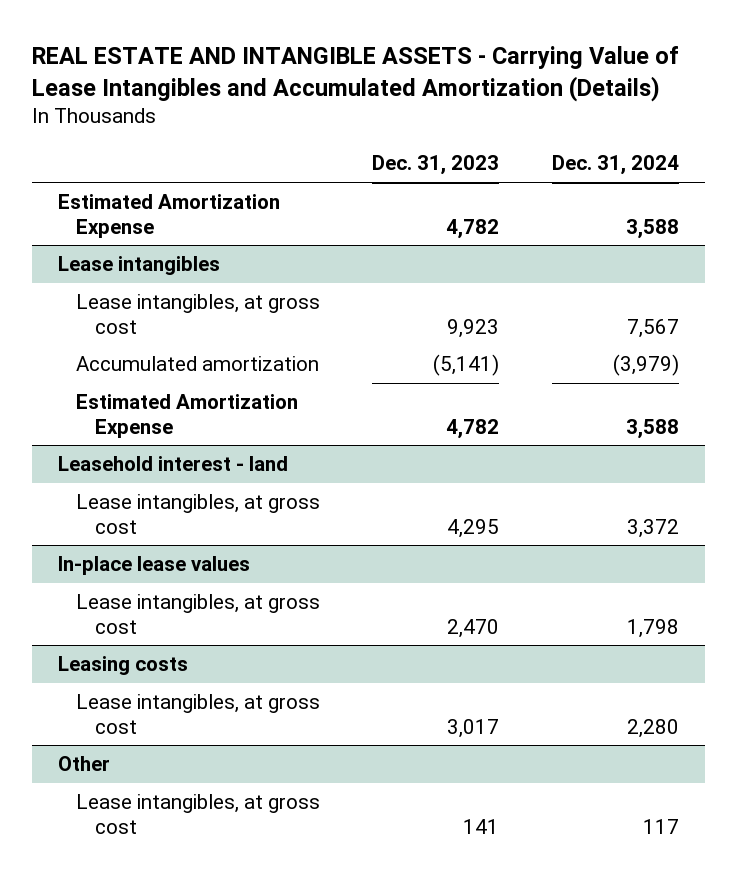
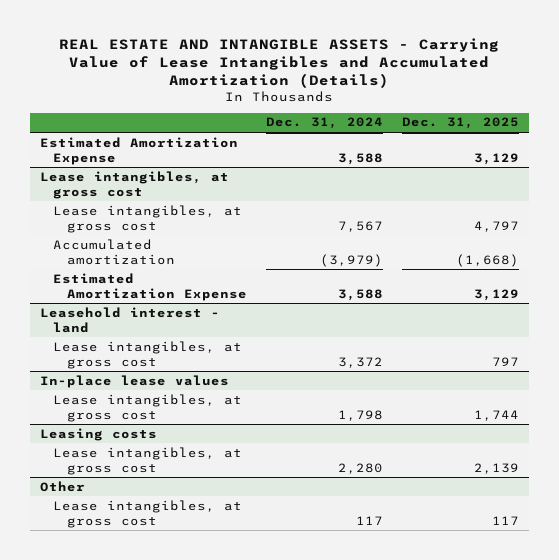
[372,155,500,176] Dec. 31, 2023 -> none
none -> [402,117,520,130] Dec. 31, 2025
[57,256,220,276] Lease intangibles -> [39,170,229,199] Lease intangibles, at gross cost

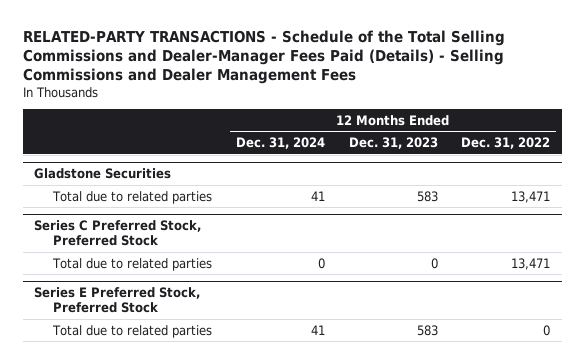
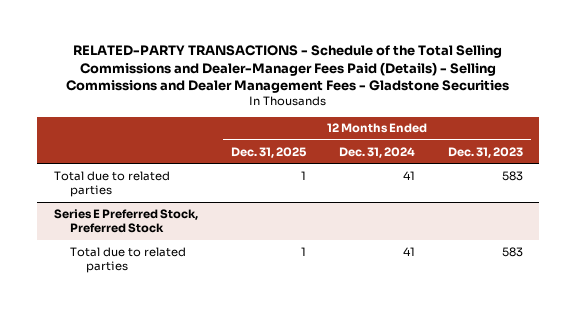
[22,29,505,85] RELATED-PARTY TRANSACTIONS - Schedule of the Total Selling Commissions and Dealer-Manager Fees Paid (Details) - Selling Commissions and Dealer Management Fees -> [66,44,510,94] RELATED-PARTY TRANSACTIONS - Schedule of the Total Selling Commissions and Dealer-Manager Fees Paid (Details) - Selling Commissions and Dealer Management Fees - Gladstone Securities
[461,137,551,150] Dec. 31, 2022 -> none
none -> [230,146,307,158] Dec. 31, 2025
[34,168,172,180] Gladstone Securities -> none
[34,220,202,247] Series C Preferred Stock, Preferred Stock -> none
[52,257,213,271] Total due to related parties -> none

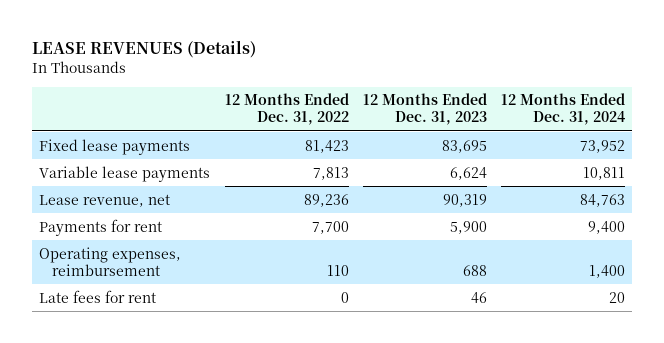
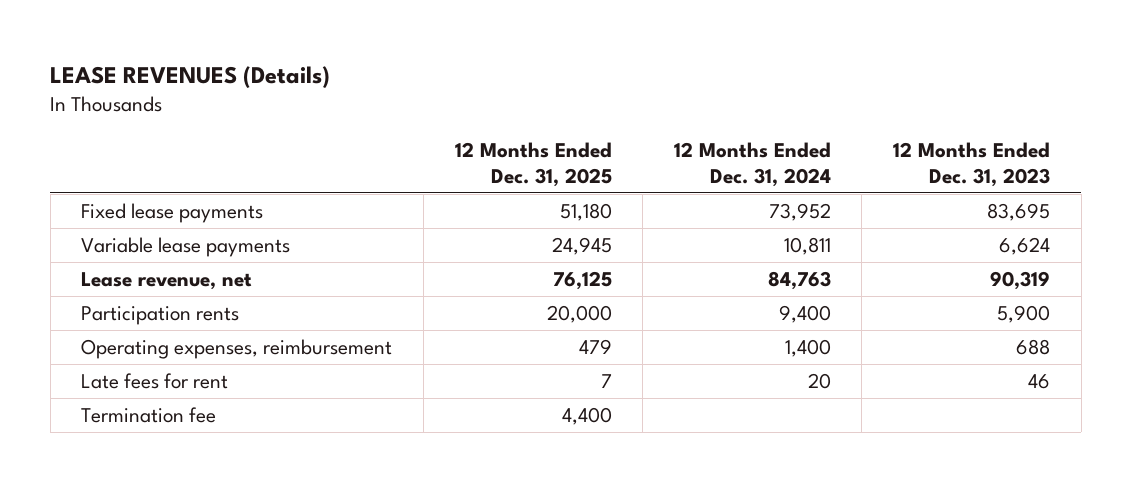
[224,93,349,126] 12 Months Ended Dec. 31, 2022 -> none
none -> [454,141,612,187] 12 Months Ended Dec. 31, 2025
[39,218,163,236] Payments for rent -> [81,306,240,326] Participation rents
none -> [81,407,217,424] Termination fee

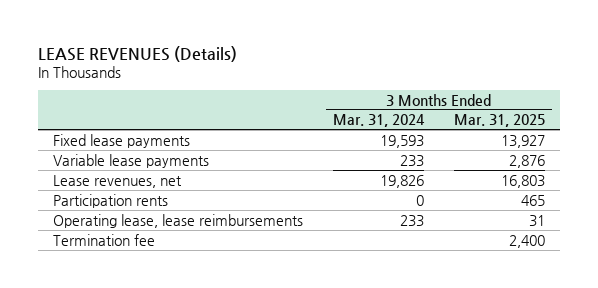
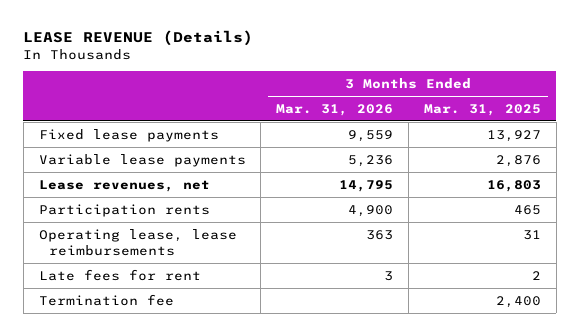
[38,45,238,62] LEASE REVENUES (Details) -> [23,30,254,47] LEASE REVENUE (Details)
[333,114,426,128] Mar. 31, 2024 -> none
none -> [276,103,394,116] Mar. 31, 2026
none -> [38,268,201,281] Late fees for rent

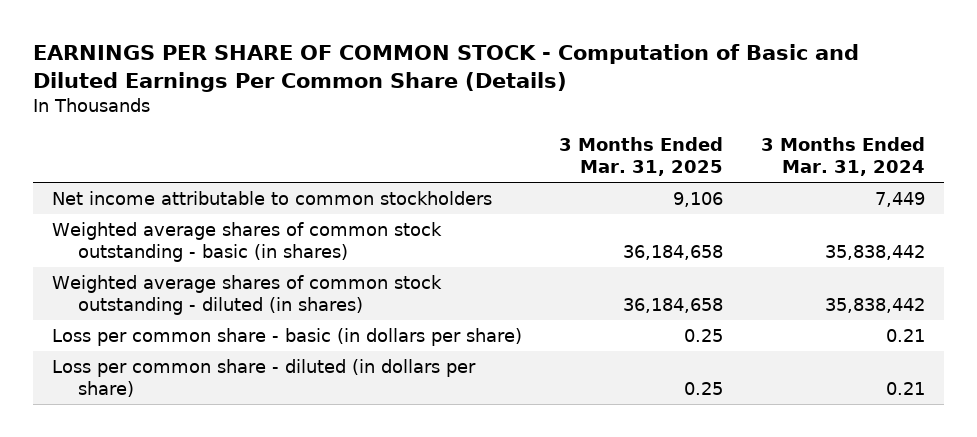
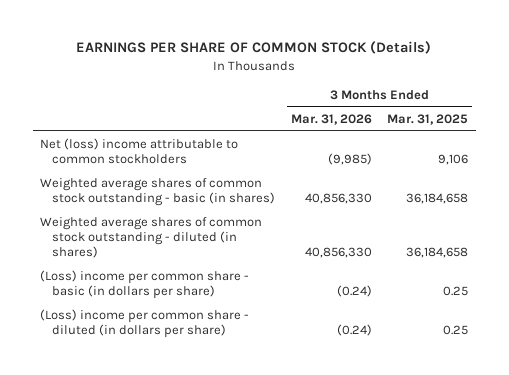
[32,44,859,92] EARNINGS PER SHARE OF COMMON STOCK - Computation of Basic and Diluted Earnings Per Common Share (Details) -> [76,41,432,55] EARNINGS PER SHARE OF COMMON STOCK (Details)
[761,137,926,177] 3 Months Ended Mar. 31, 2024 -> none
none -> [290,113,372,125] Mar. 31, 2026
[51,190,492,205] Net income attributable to common stockholders -> [40,138,239,165] Net (loss) income attributable to common stockholders
[51,327,522,346] Loss per common share - basic (in dollars per share) -> [40,270,250,300] (Loss) income per common share - basic (in dollars per share)
[51,358,476,397] Loss per common share - diluted (in dollars per share) -> [40,309,250,339] (Loss) income per common share - diluted (in dollars per share)

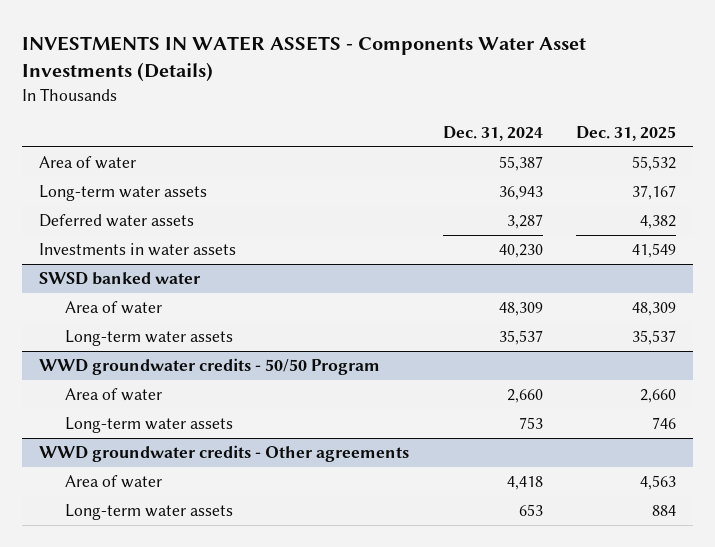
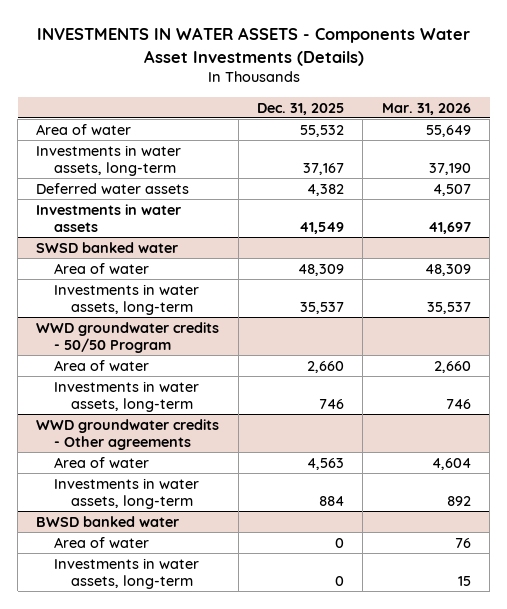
[442,126,543,142] Dec. 31, 2024 -> none
none -> [381,102,471,115] Mar. 31, 2026
[39,185,208,202] Long-term water assets -> [36,144,182,176] Investments in water assets, long-term
[65,330,234,347] Long-term water assets -> [53,283,199,315] Investments in water assets, long-term
[65,417,234,434] Long-term water assets -> [53,380,199,412] Investments in water assets, long-term
[65,504,234,521] Long-term water assets -> [53,477,199,509] Investments in water assets, long-term
none -> [36,515,180,527] BWSD banked water
none -> [53,536,149,548] Area of water
none -> [53,557,199,589] Investments in water assets, long-term

